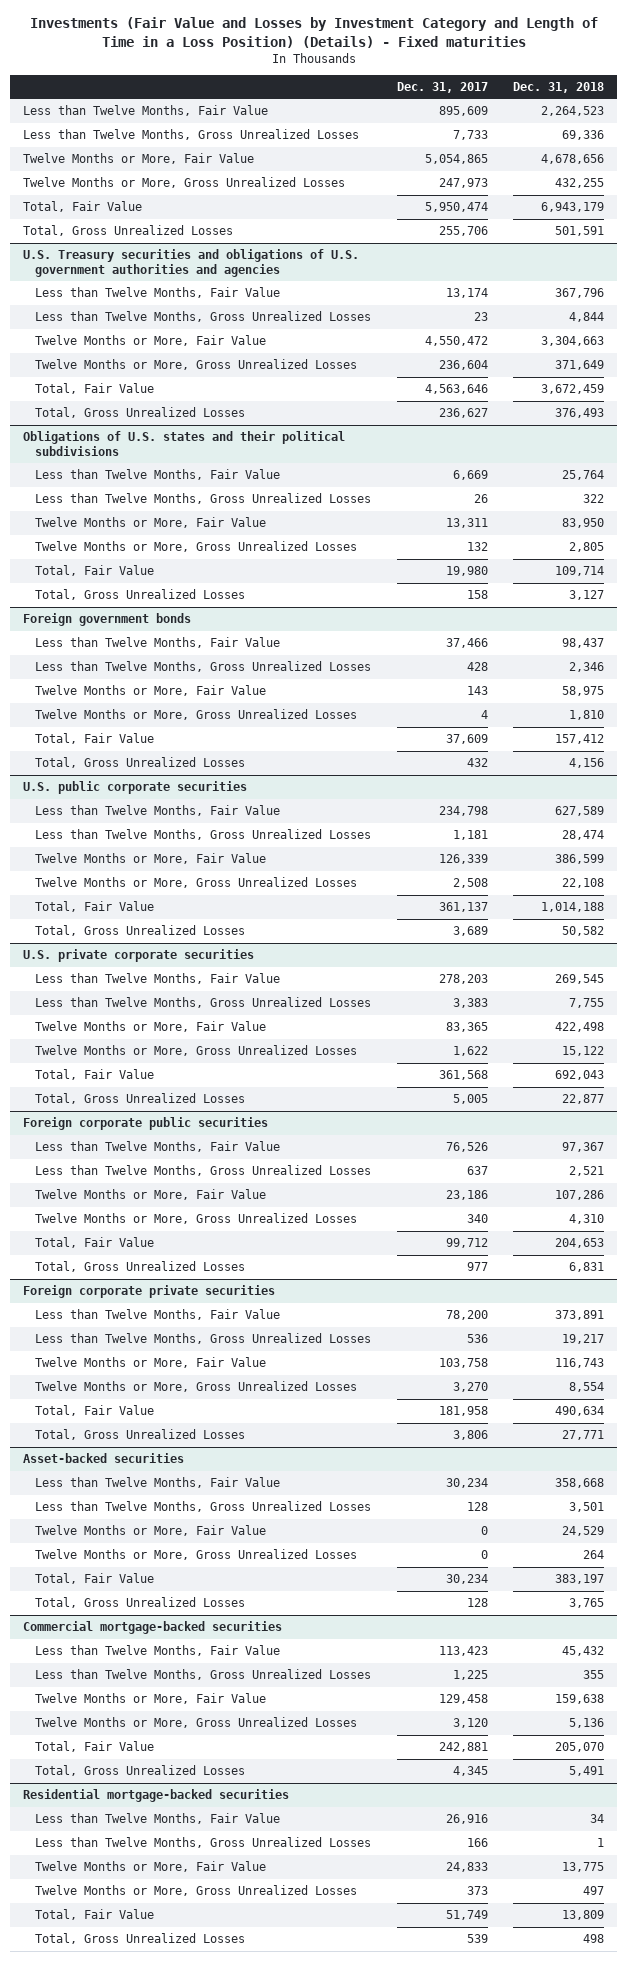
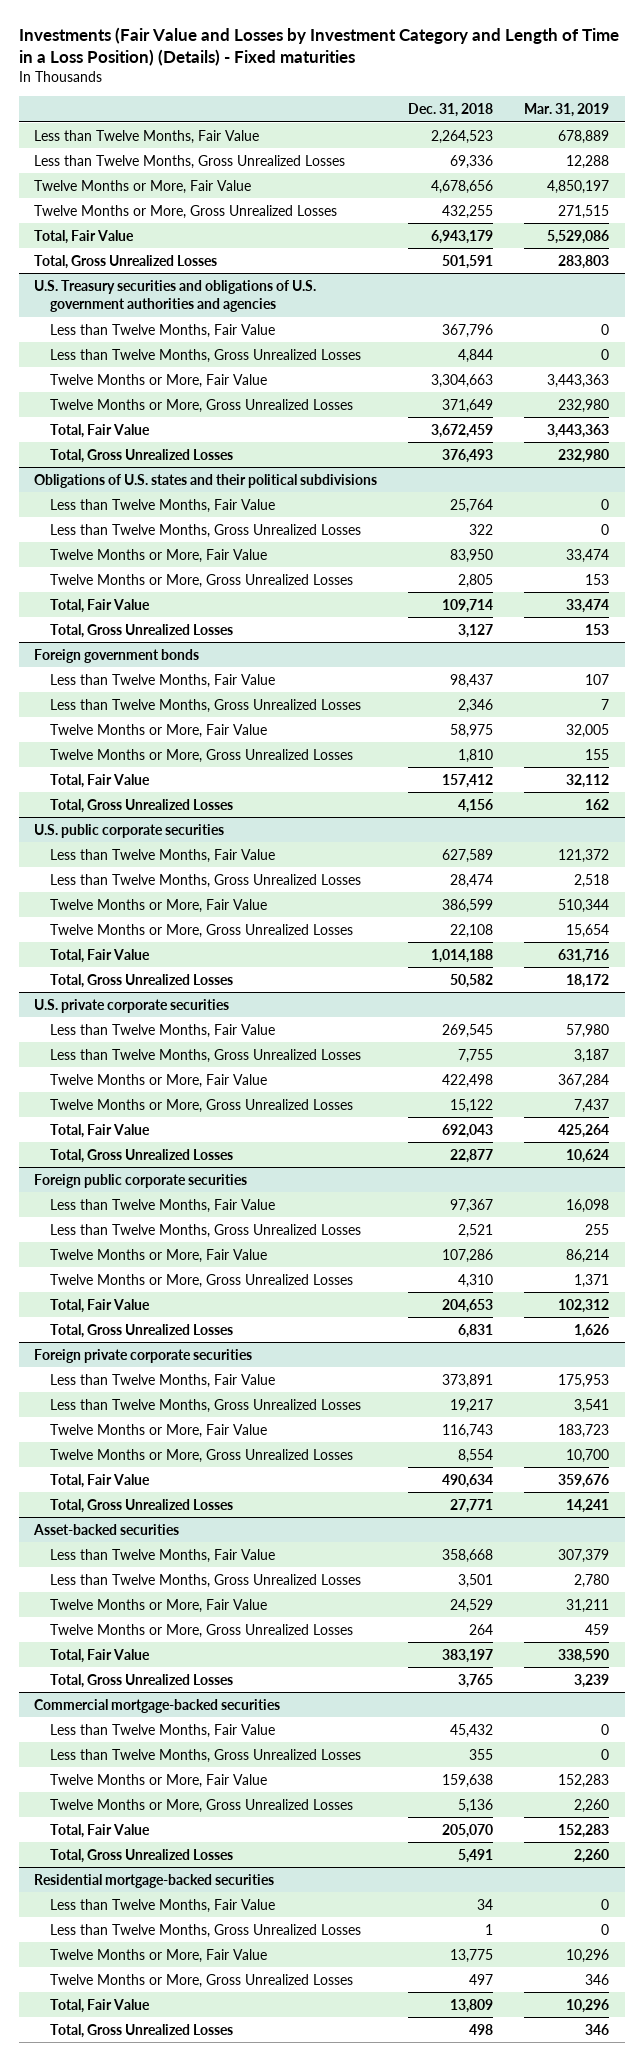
[396,81,488,93] Dec. 31, 2017 -> none
none -> [524,103,610,118] Mar. 31, 2019
[22,1117,268,1131] Foreign corporate public securities -> [34,1173,248,1188] Foreign public corporate securities
[22,1285,275,1299] Foreign corporate private securities -> [34,1348,253,1363] Foreign private corporate securities

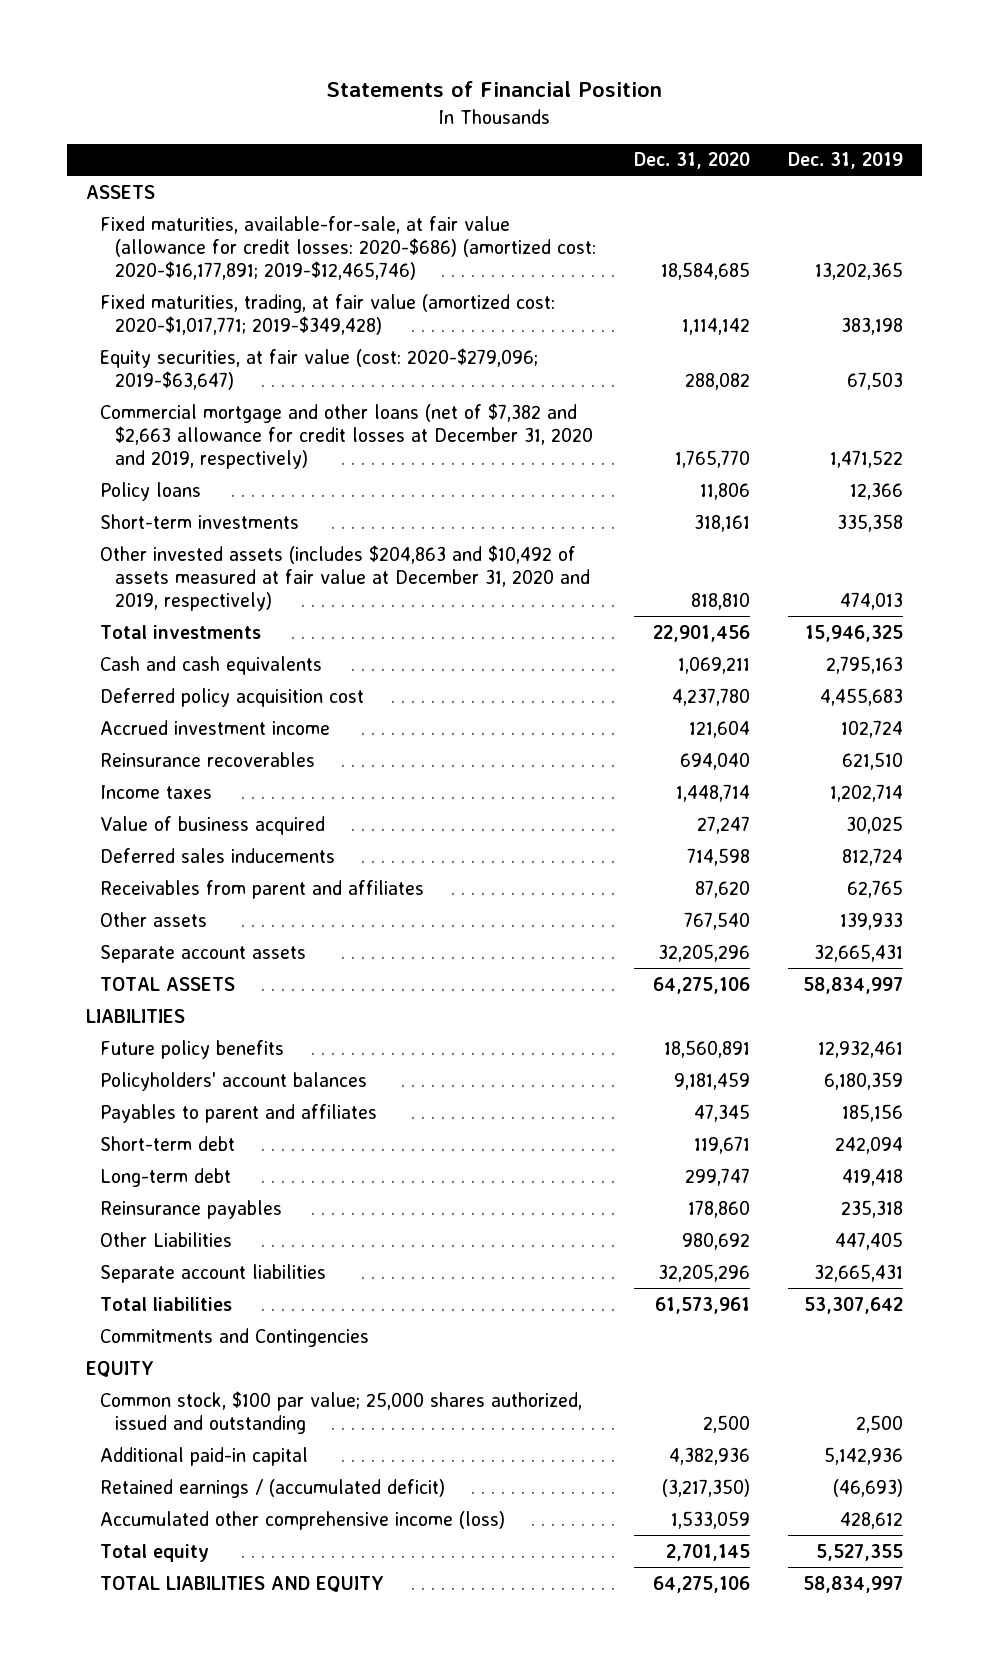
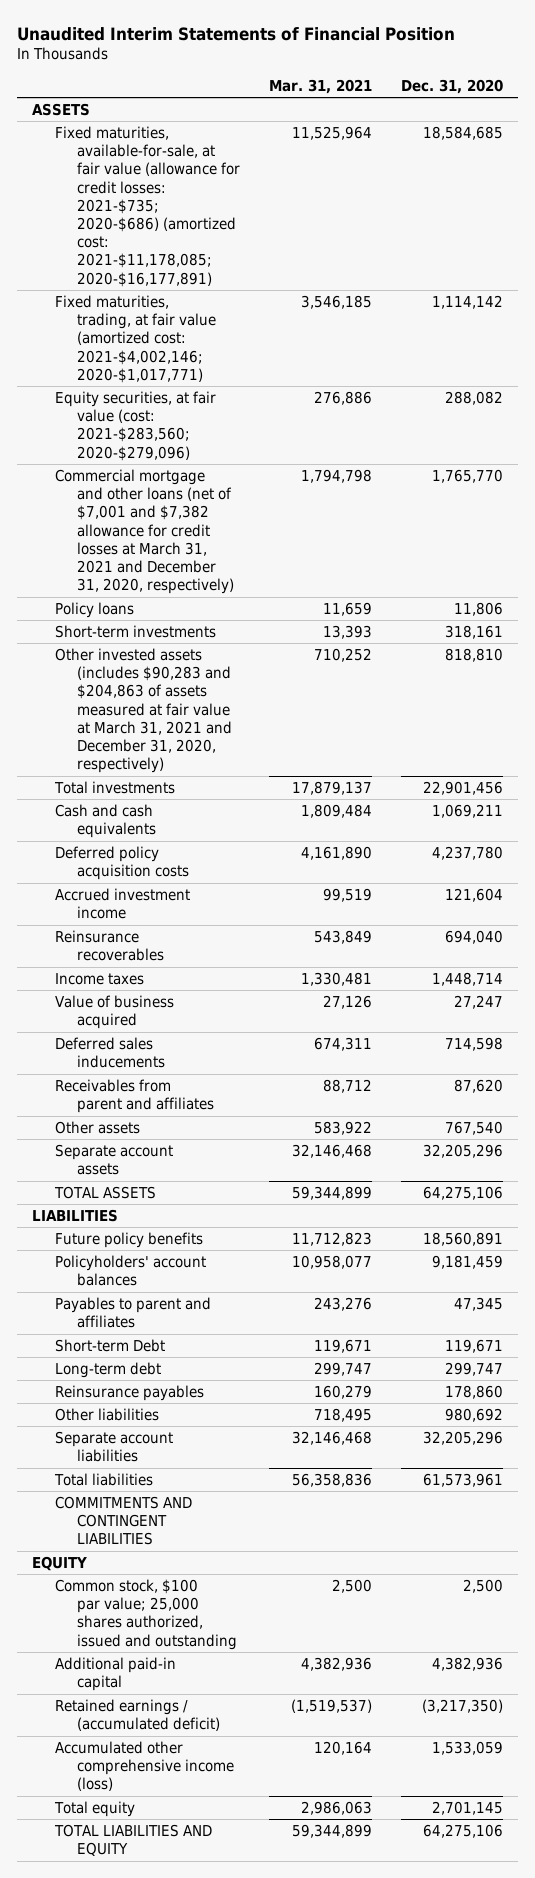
[326,81,663,98] Statements of Financial Position -> [17,26,456,41] Unaudited Interim Statements of Financial Position
[787,152,903,170] Dec. 31, 2019 -> none
none -> [269,78,373,94] Mar. 31, 2021
[100,215,596,280] Fixed maturities, available-for-sale, at fair value (allowance for credit losses: 2020-$686) (amortized cost: 2020-$16,177,891; 2019-$12,465,746) -> [54,126,241,287] Fixed maturities, available-for-sale, at fair value (allowance for credit losses: 2021-$735; 2020-$686) (amortized cost: 2021-$11,178,085; 2020-$16,177,891)
[100,293,556,335] Fixed maturities, trading, at fair value (amortized cost: 2020-$1,017,771; 2019-$349,428) -> [54,295,217,383] Fixed maturities, trading, at fair value (amortized cost: 2021-$4,002,146; 2020-$1,017,771)
[100,347,539,390] Equity securities, at fair value (cost: 2020-$279,096; 2019-$63,647) -> [54,391,216,461] Equity securities, at fair value (cost: 2021-$283,560; 2020-$279,096)
[100,402,593,469] Commercial mortgage and other loans (net of $7,382 and $2,663 allowance for credit losses at December 31, 2020 and 2019, respectively) -> [54,469,235,595] Commercial mortgage and other loans (net of $7,001 and $7,382 allowance for credit losses at March 31, 2021 and December 31, 2020, respectively)
[100,544,590,611] Other invested assets (includes $204,863 and $10,492 of assets measured at fair value at December 31, 2020 and 2019, respectively) -> [54,648,233,774] Other invested assets (includes $90,283 and $204,863 of assets measured at fair value at March 31, 2021 and December 31, 2020, respectively)
[100,687,365,707] Deferred policy acquisition cost -> [54,846,190,881] Deferred policy acquisition costs
[100,1135,236,1151] Short-term debt -> [54,1339,165,1353] Short-term Debt
[100,1231,233,1247] Other Liabilities -> [54,1408,159,1422] Other liabilities
[100,1327,370,1347] Commitments and Contingencies -> [54,1496,192,1546] COMMITMENTS AND CONTINGENT LIABILITIES

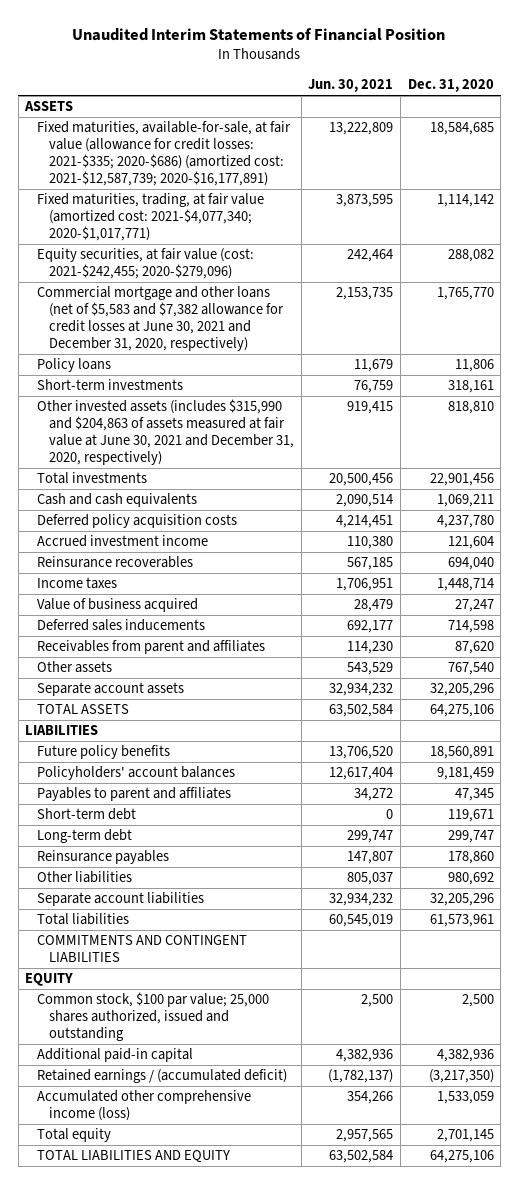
[269,78,373,94] Mar. 31, 2021 -> none
none -> [308,79,394,93] Jun. 30, 2021
[54,126,241,287] Fixed maturities, available-for-sale, at fair value (allowance for credit losses: 2021-$735; 2020-$686) (amortized cost: 2021-$11,178,085; 2020-$16,177,891) -> [37,121,292,186] Fixed maturities, available-for-sale, at fair value (allowance for credit losses: 2021-$335; 2020-$686) (amortized cost: 2021-$12,587,739; 2020-$16,177,891)
[54,295,217,383] Fixed maturities, trading, at fair value (amortized cost: 2021-$4,002,146; 2020-$1,017,771) -> [37,193,265,242] Fixed maturities, trading, at fair value (amortized cost: 2021-$4,077,340; 2020-$1,017,771)
[54,391,216,461] Equity securities, at fair value (cost: 2021-$283,560; 2020-$279,096) -> [37,248,255,280] Equity securities, at fair value (cost: 2021-$242,455; 2020-$279,096)
[54,469,235,595] Commercial mortgage and other loans (net of $7,001 and $7,382 allowance for credit losses at March 31, 2021 and December 31, 2020, respectively) -> [37,286,285,351] Commercial mortgage and other loans (net of $5,583 and $7,382 allowance for credit losses at June 30, 2021 and December 31, 2020, respectively)
[54,648,233,774] Other invested assets (includes $90,283 and $204,863 of assets measured at fair value at March 31, 2021 and December 31, 2020, respectively) -> [37,399,295,465] Other invested assets (includes $315,990 and $204,863 of assets measured at fair value at June 30, 2021 and December 31, 2020, respectively)
[54,1339,165,1353] Short-term Debt -> [37,808,137,821] Short-term debt

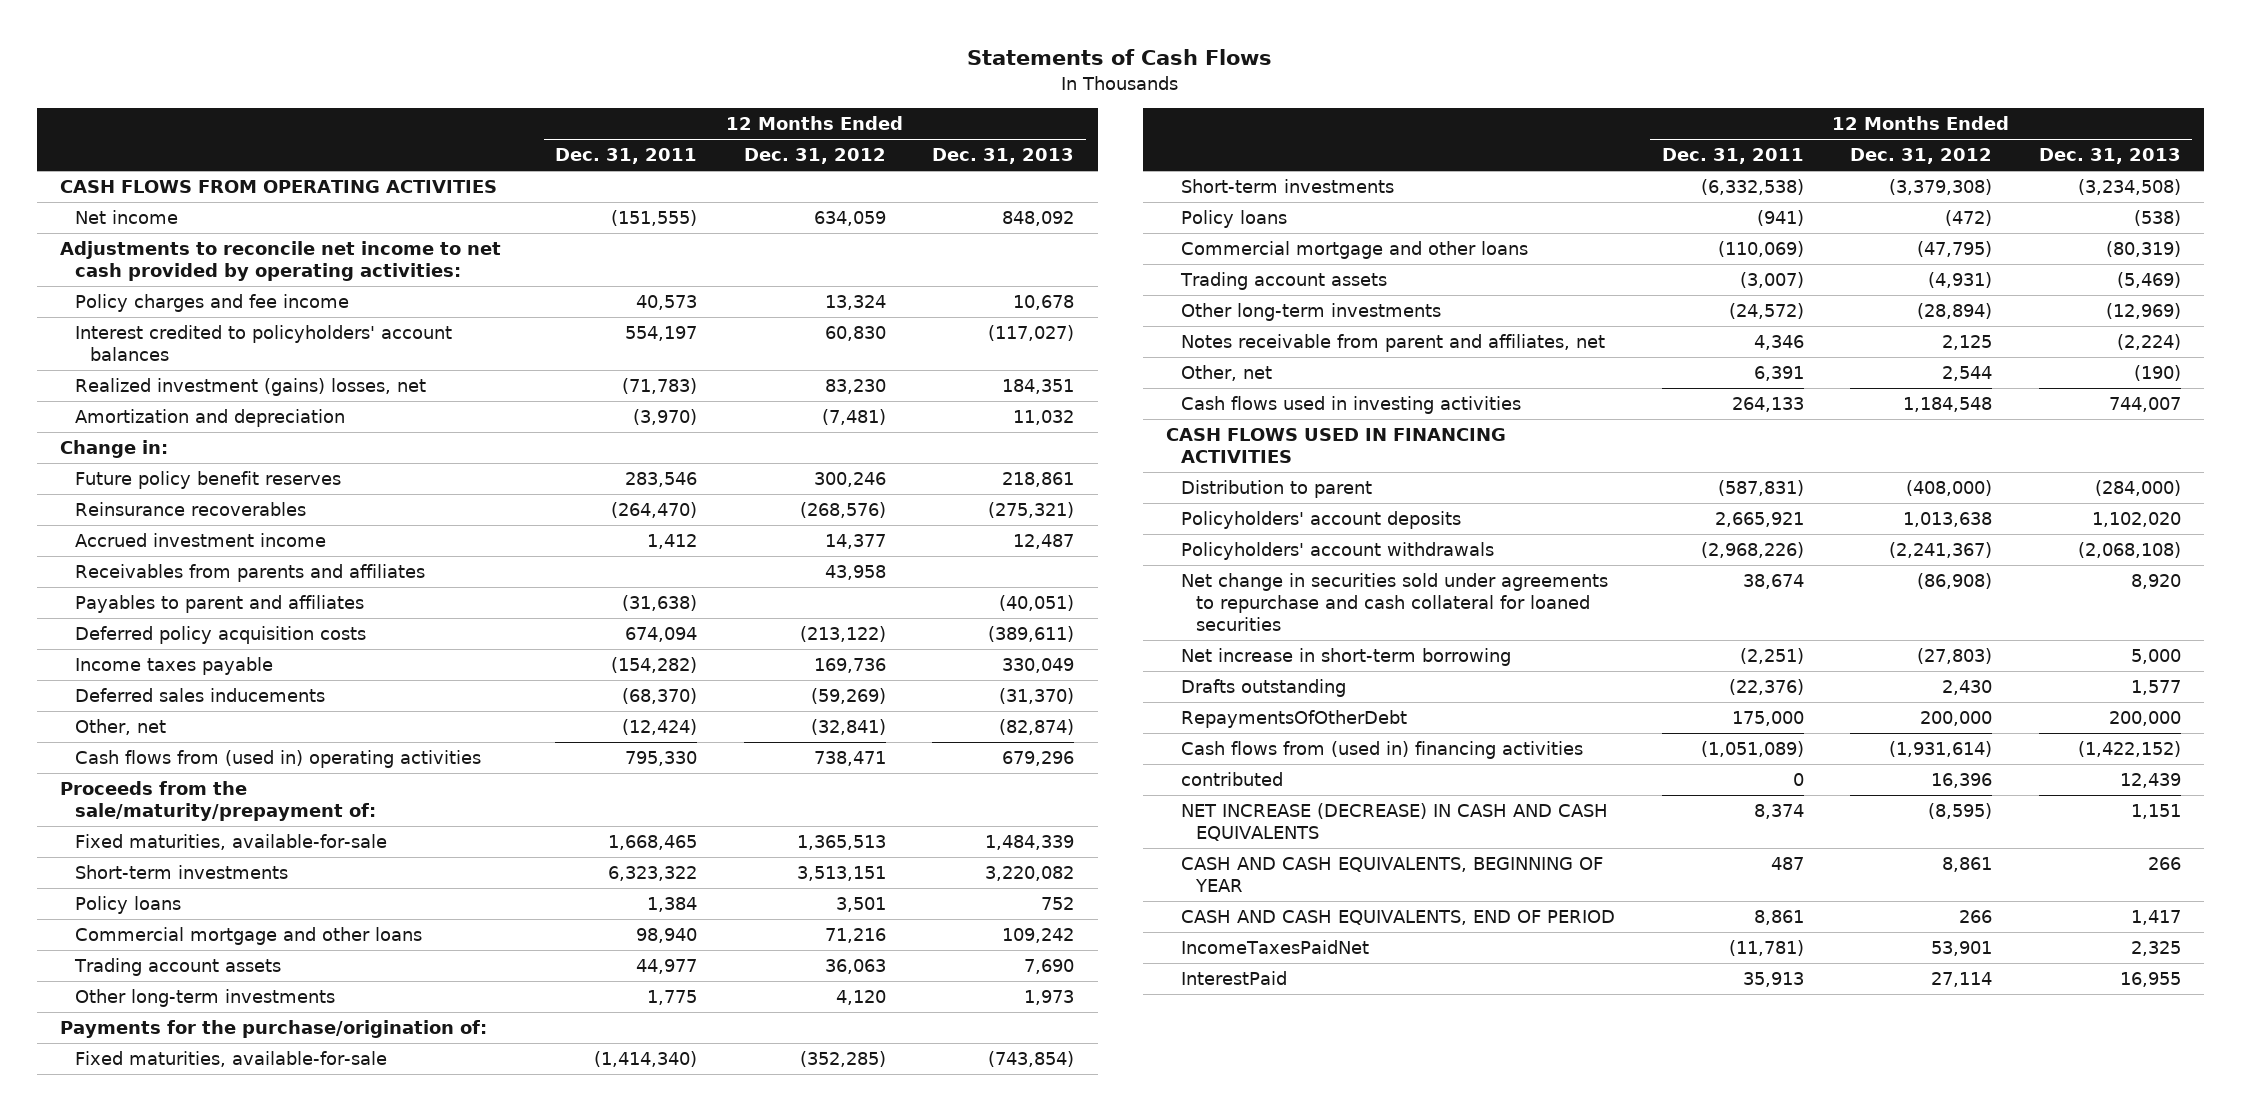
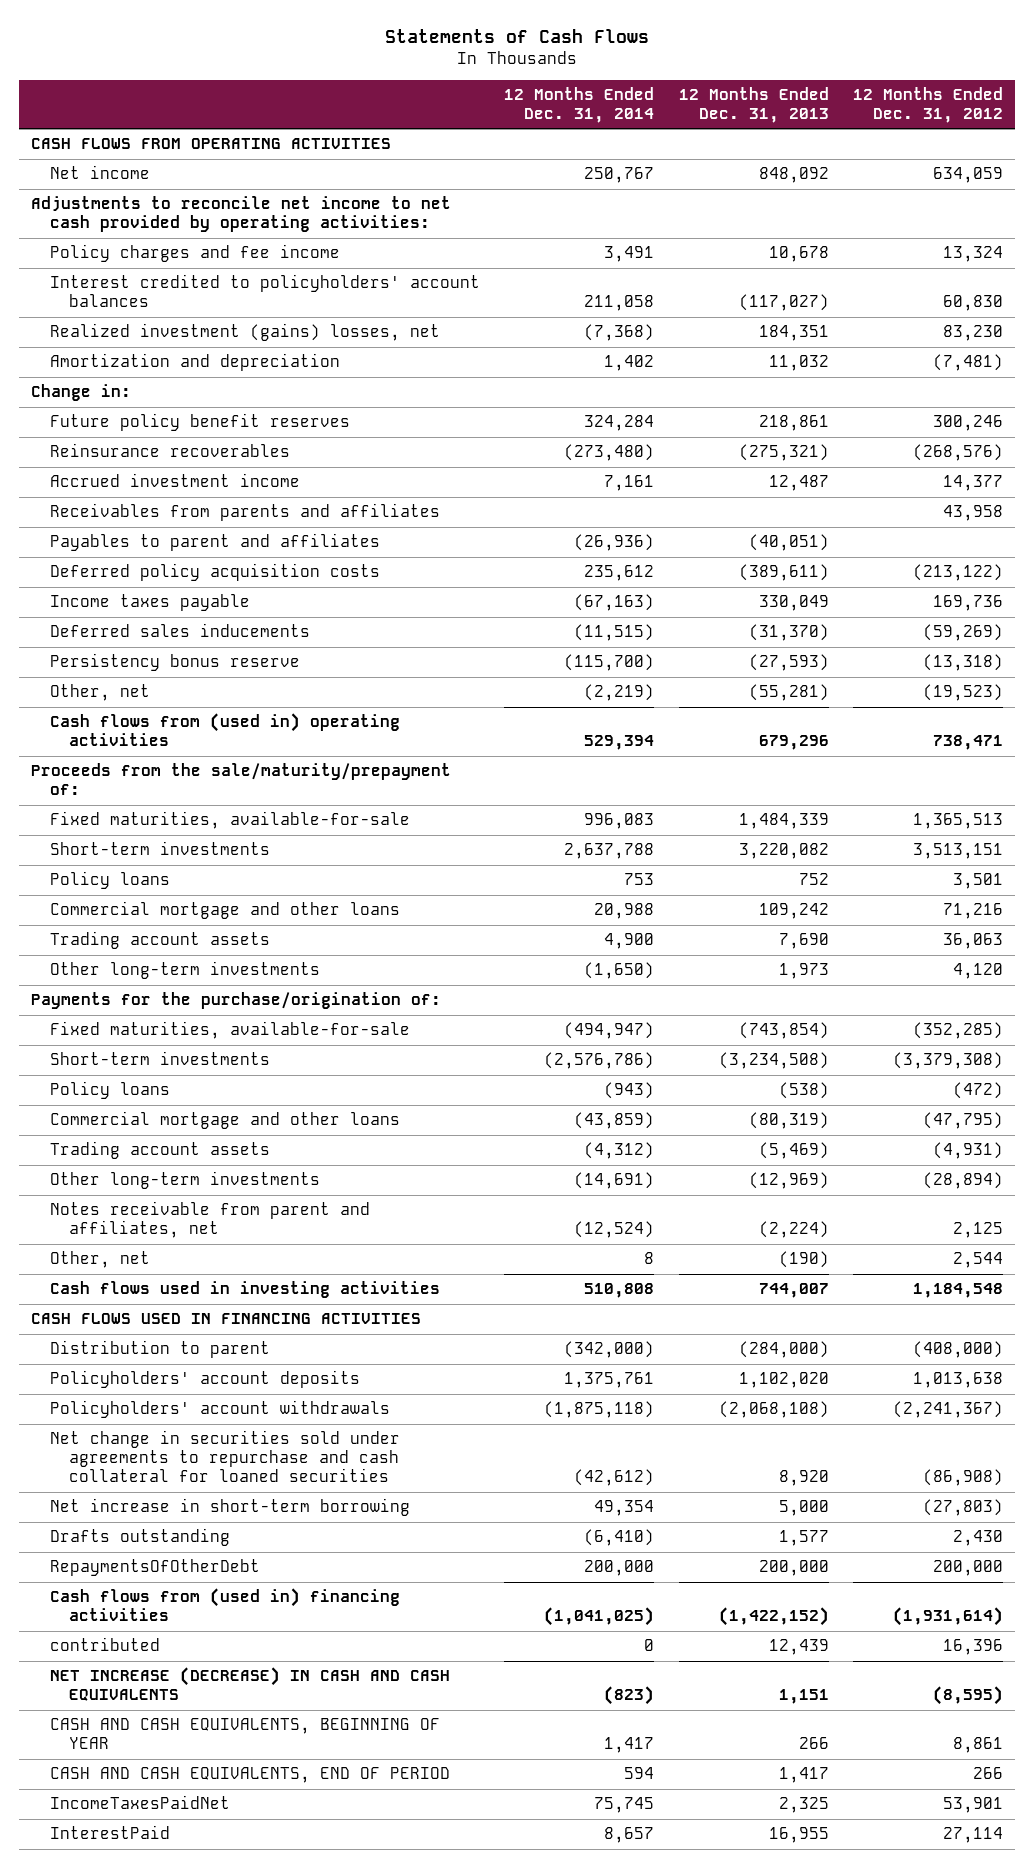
[555,148,698,165] Dec. 31, 2011 -> none
none -> [504,87,655,124] 12 Months Ended Dec. 31, 2014
none -> [49,653,300,672] Persistency bonus reserve
[810,719,886,736] (32,841) -> [922,684,1003,702] (19,523)
[999,719,1075,736] (82,874) -> [748,684,829,702] (55,281)

